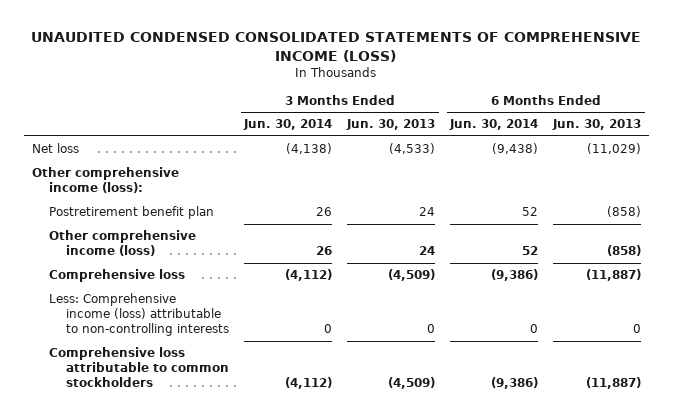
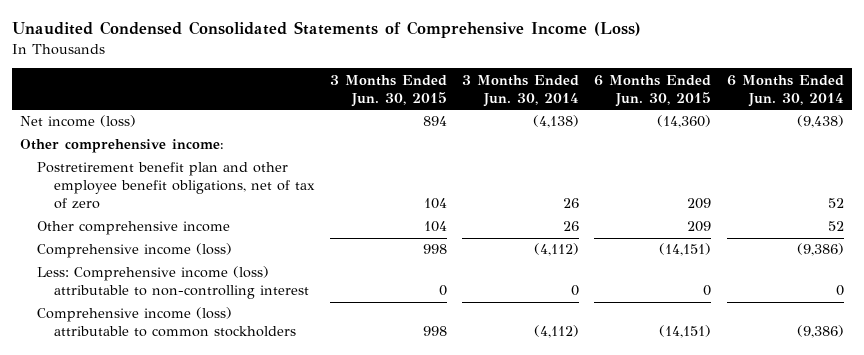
[31,32,642,62] UNAUDITED CONDENSED CONSOLIDATED STATEMENTS OF COMPREHENSIVE INCOME (LOSS) -> [11,21,641,39] Unaudited Condensed Consolidated Statements of Comprehensive Income (Loss)
[346,119,436,131] Jun. 30, 2013 -> none
[552,119,642,131] Jun. 30, 2013 -> none
none -> [329,74,447,107] 3 Months Ended Jun. 30, 2015
none -> [594,74,712,107] 6 Months Ended Jun. 30, 2015
[31,143,79,154] Net loss -> [19,115,136,128] Net income (loss)
[31,167,179,194] Other comprehensive income (loss): -> [19,139,224,154] Other comprehensive income:
[48,206,214,220] Postretirement benefit plan -> [36,162,316,210] Postretirement benefit plan and other employee benefit obligations, net of tax of zero
[48,230,196,257] Other comprehensive income (loss) -> [36,221,230,236] Other comprehensive income
[48,269,185,283] Comprehensive loss -> [36,243,232,259] Comprehensive income (loss)
[48,293,230,337] Less: Comprehensive income (loss) attributable to non-controlling interests -> [36,266,310,300] Less: Comprehensive income (loss) attributable to non-controlling interest
[48,347,230,388] Comprehensive loss attributable to common stockholders -> [36,307,297,338] Comprehensive income (loss) attributable to common stockholders

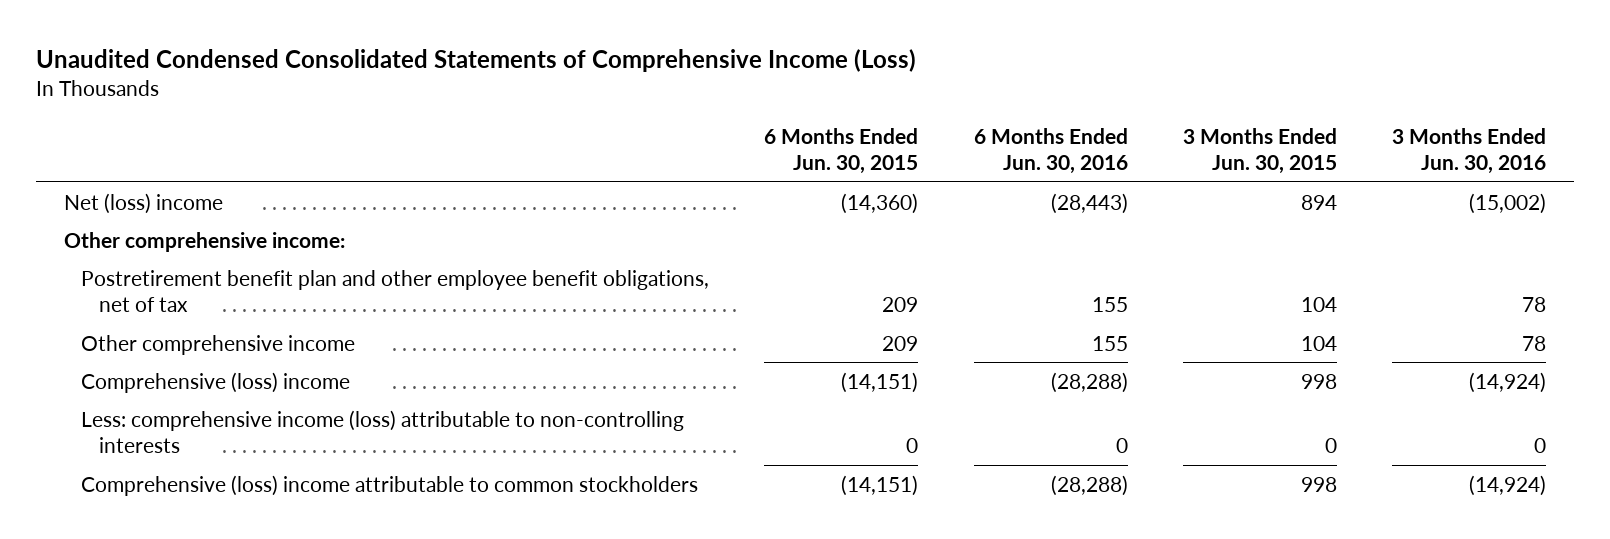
[461,74,579,107] 3 Months Ended Jun. 30, 2014 -> none
[726,74,844,107] 6 Months Ended Jun. 30, 2014 -> none
none -> [973,127,1128,175] 6 Months Ended Jun. 30, 2016
none -> [1392,127,1547,175] 3 Months Ended Jun. 30, 2016
[19,115,136,128] Net income (loss) -> [63,192,223,214] Net (loss) income
[36,162,316,210] Postretirement benefit plan and other employee benefit obligations, net of tax of zero -> [81,269,710,313] Postretirement benefit plan and other employee benefit obligations, net of tax
[36,243,232,259] Comprehensive income (loss) -> [81,371,351,393] Comprehensive (loss) income
[36,266,310,300] Less: Comprehensive income (loss) attributable to non-controlling interest -> [81,409,685,454] Less: comprehensive income (loss) attributable to non-controlling interests
[36,307,297,338] Comprehensive income (loss) attributable to common stockholders -> [81,474,699,496] Comprehensive (loss) income attributable to common stockholders

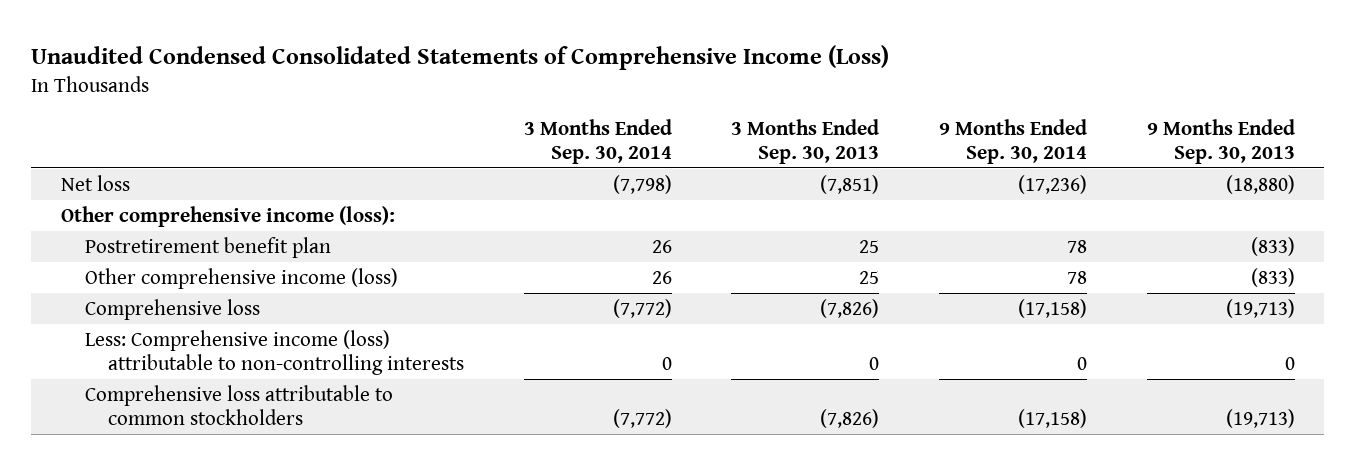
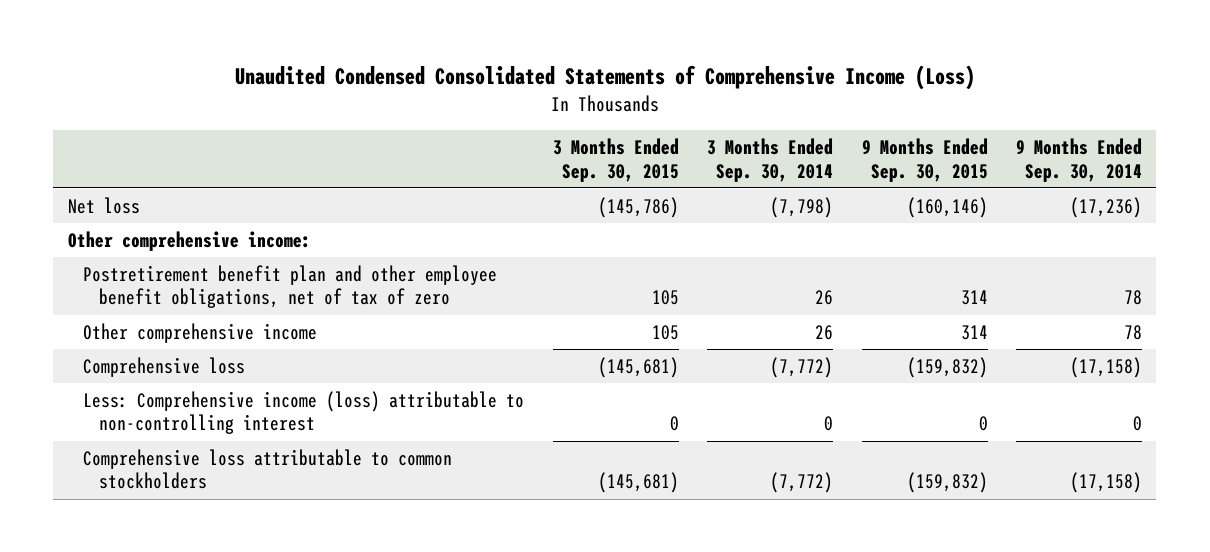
[731,118,880,164] 3 Months Ended Sep. 30, 2013 -> none
[1146,118,1295,164] 9 Months Ended Sep. 30, 2013 -> none
none -> [552,138,679,182] 3 Months Ended Sep. 30, 2015
none -> [861,138,988,182] 9 Months Ended Sep. 30, 2015
[61,205,396,227] Other comprehensive income (loss): -> [67,231,311,252] Other comprehensive income:
[84,236,331,258] Postretirement benefit plan -> [83,265,498,309] Postretirement benefit plan and other employee benefit obligations, net of tax of zero
[84,267,398,289] Other comprehensive income (loss) -> [83,323,318,344] Other comprehensive income
[84,329,464,375] Less: Comprehensive income (loss) attributable to non-controlling interests -> [83,391,525,435] Less: Comprehensive income (loss) attributable to non-controlling interest

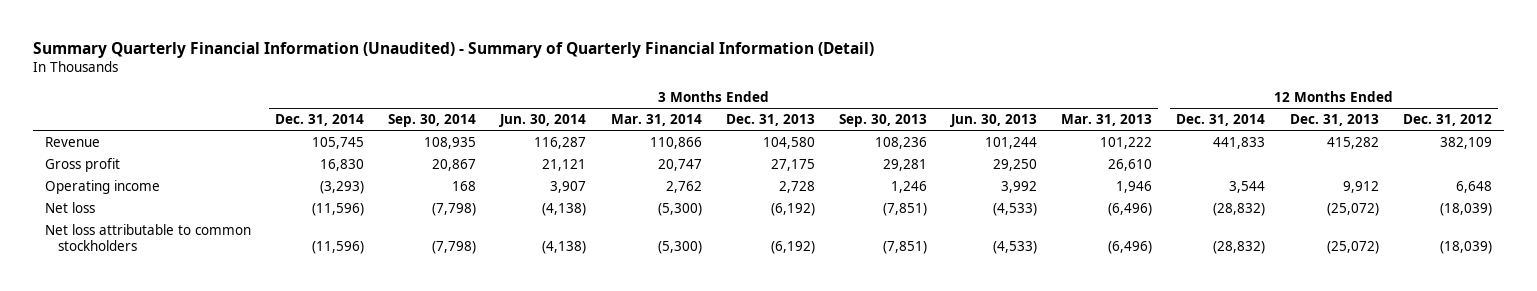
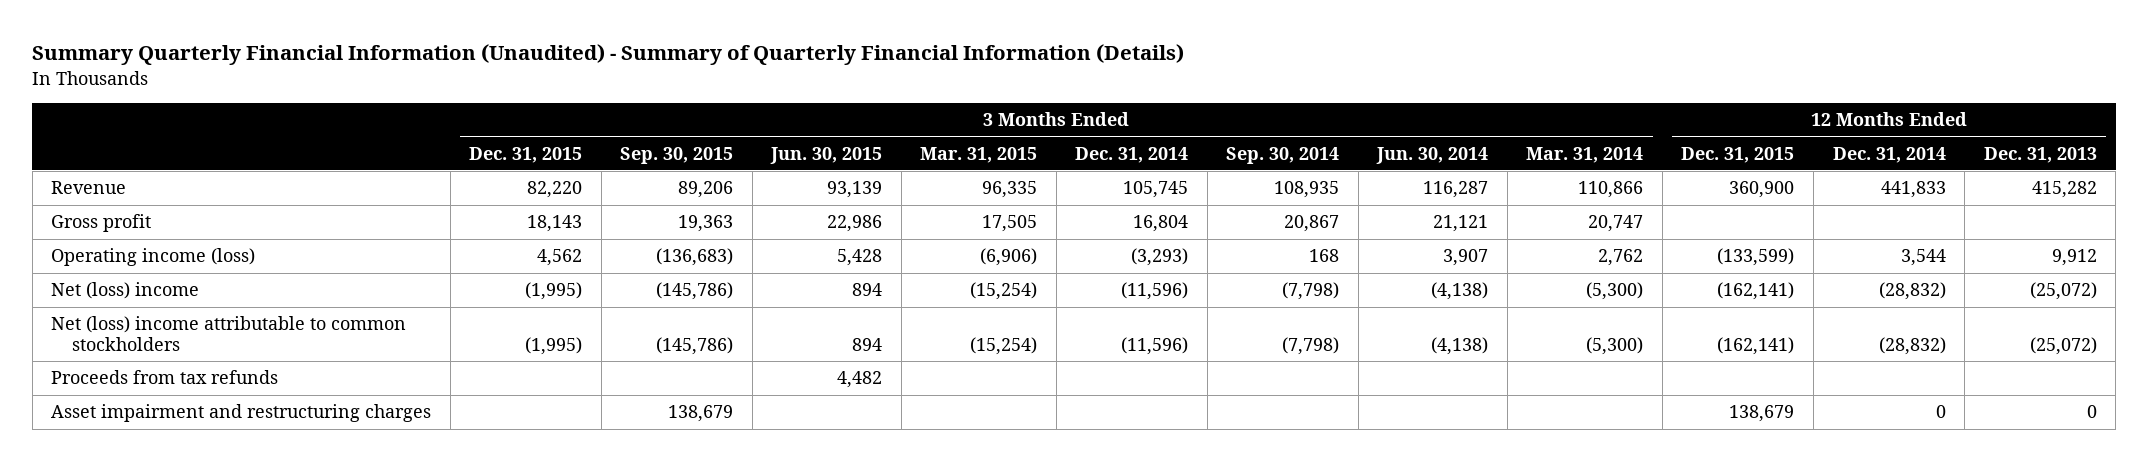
[32,41,874,58] Summary Quarterly Financial Information (Unaudited) - Summary of Quarterly Financial Information (Detail) -> [32,44,1185,66] Summary Quarterly Financial Information (Unaudited) - Summary of Quarterly Financial Information (Details)
[725,114,815,127] Dec. 31, 2013 -> none
[838,114,927,128] Sep. 30, 2013 -> none
[950,114,1038,128] Jun. 30, 2013 -> none
[1061,114,1153,127] Mar. 31, 2013 -> none
[1402,114,1492,127] Dec. 31, 2012 -> none
none -> [469,146,583,163] Dec. 31, 2015
none -> [620,146,734,164] Sep. 30, 2015
none -> [770,146,883,164] Jun. 30, 2015
none -> [920,146,1038,163] Mar. 31, 2015
none -> [1681,146,1795,163] Dec. 31, 2015
[320,158,365,171] 16,830 -> [1133,215,1189,233] 16,804
[44,179,160,194] Operating income -> [51,248,256,267] Operating income (loss)
[44,201,95,213] Net loss -> [51,282,200,300] Net (loss) income
[44,223,251,252] Net loss attributable to common stockholders -> [51,316,407,352] Net (loss) income attributable to common stockholders
none -> [51,370,279,385] Proceeds from tax refunds
none -> [51,404,432,423] Asset impairment and restructuring charges

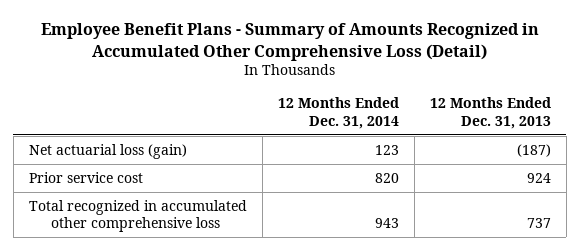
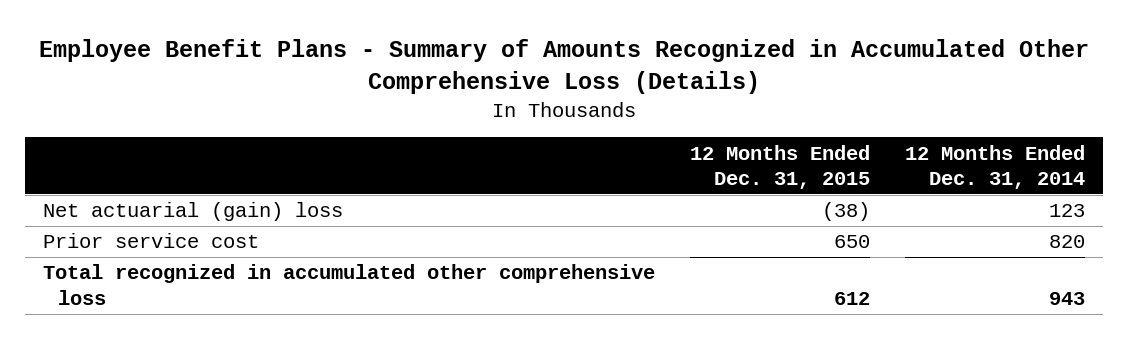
[40,22,539,61] Employee Benefit Plans - Summary of Amounts Recognized in Accumulated Other Comprehensive Loss (Detail) -> [38,38,1089,94] Employee Benefit Plans - Summary of Amounts Recognized in Accumulated Other Comprehensive Loss (Details)
[429,97,551,129] 12 Months Ended Dec. 31, 2013 -> none
none -> [689,144,870,190] 12 Months Ended Dec. 31, 2015
[28,143,187,159] Net actuarial loss (gain) -> [42,202,343,222] Net actuarial (gain) loss

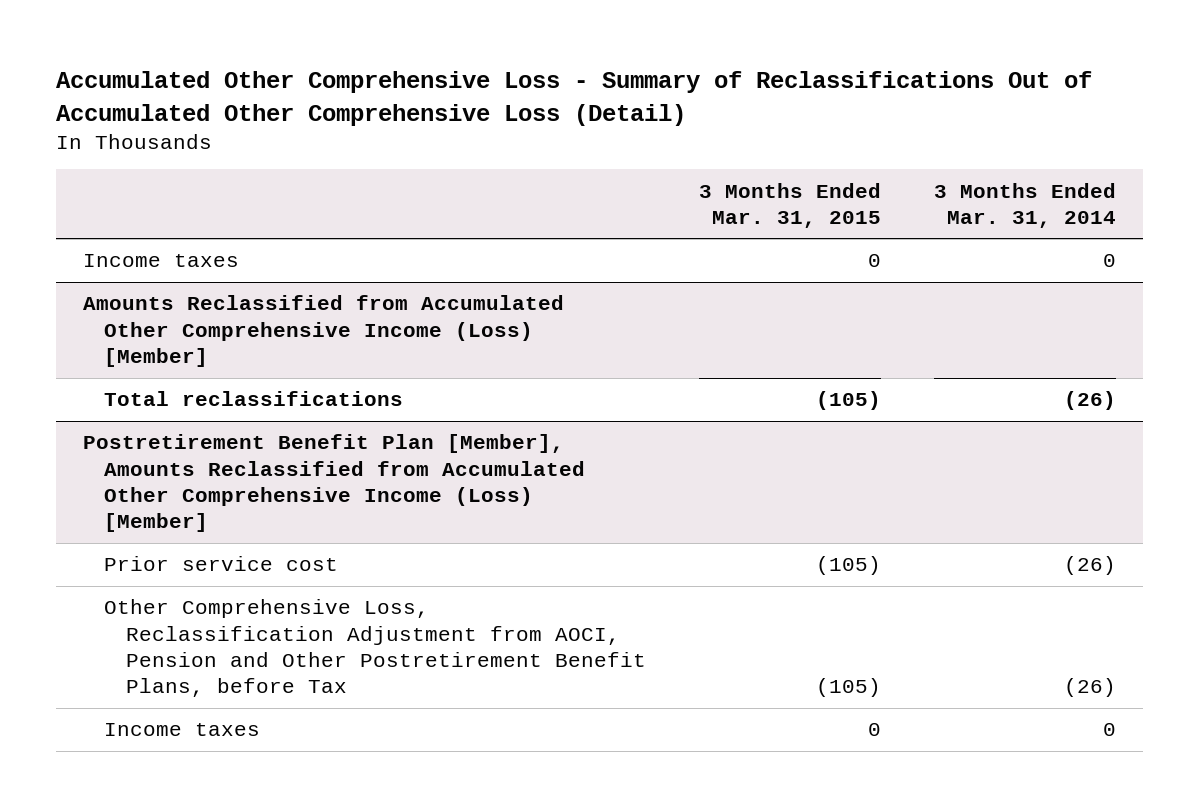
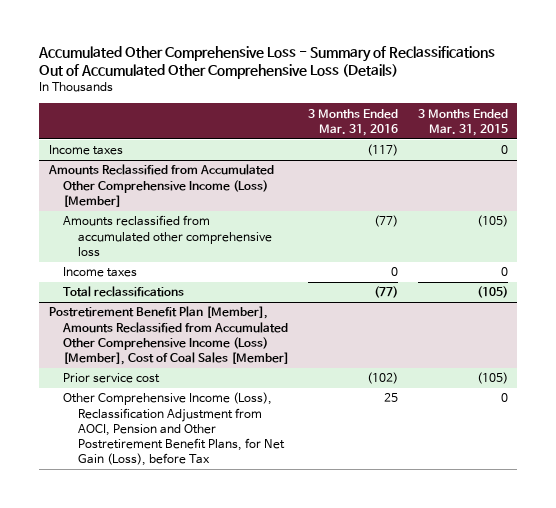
[56,71,1093,126] Accumulated Other Comprehensive Loss - Summary of Reclassifications Out of Accumulated Other Comprehensive Loss (Detail) -> [38,46,496,80] Accumulated Other Comprehensive Loss - Summary of Reclassifications Out of Accumulated Other Comprehensive Loss (Details)
[934,182,1117,228] 3 Months Ended Mar. 31, 2014 -> none
none -> [308,108,399,136] 3 Months Ended Mar. 31, 2016
none -> [63,215,272,257] Amounts reclassified from accumulated other comprehensive loss
none -> [63,267,138,278] Income taxes
[82,434,586,533] Postretirement Benefit Plan [Member], Amounts Reclassified from Accumulated Other Comprehensive Income (Loss) [Member] -> [48,306,290,366] Postretirement Benefit Plan [Member], Amounts Reclassified from Accumulated Other Comprehensive Income (Loss) [Member], Cost of Coal Sales [Member]
[104,723,261,737] Income taxes -> none
[104,599,646,698] Other Comprehensive Loss, Reclassification Adjustment from AOCI, Pension and Other Postretirement Benefit Plans, before Tax -> [63,392,285,467] Other Comprehensive Income (Loss), Reclassification Adjustment from AOCI, Pension and Other Postretirement Benefit Plans, for Net Gain (Loss), before Tax
[815,678,881,698] (105) -> [500,393,508,403] 0

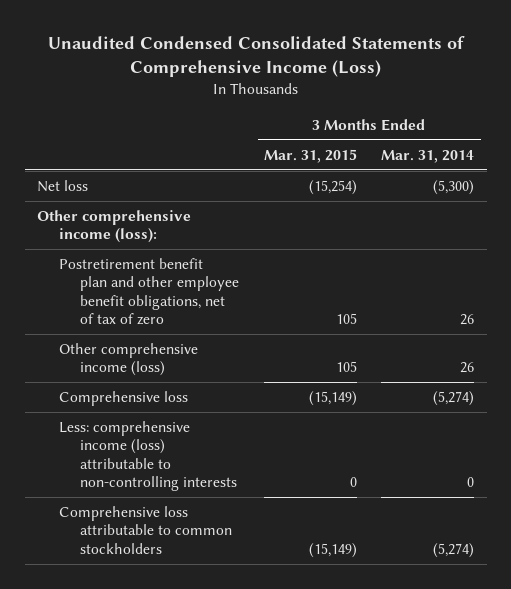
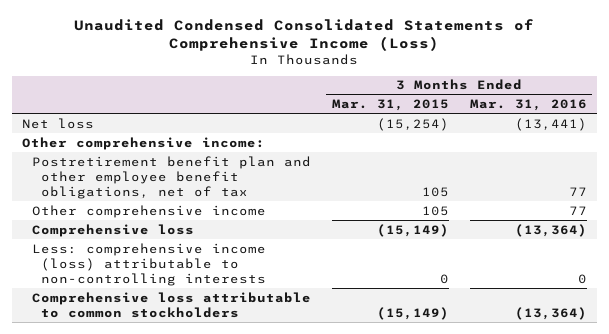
[381,149,475,163] Mar. 31, 2014 -> none
none -> [469,99,587,112] Mar. 31, 2016
[36,210,191,244] Other comprehensive income (loss): -> [22,136,266,150] Other comprehensive income:
[58,258,240,325] Postretirement benefit plan and other employee benefit obligations, net of tax of zero -> [31,155,311,199] Postretirement benefit plan and other employee benefit obligations, net of tax
[58,343,198,377] Other comprehensive income (loss) -> [31,204,266,218] Other comprehensive income

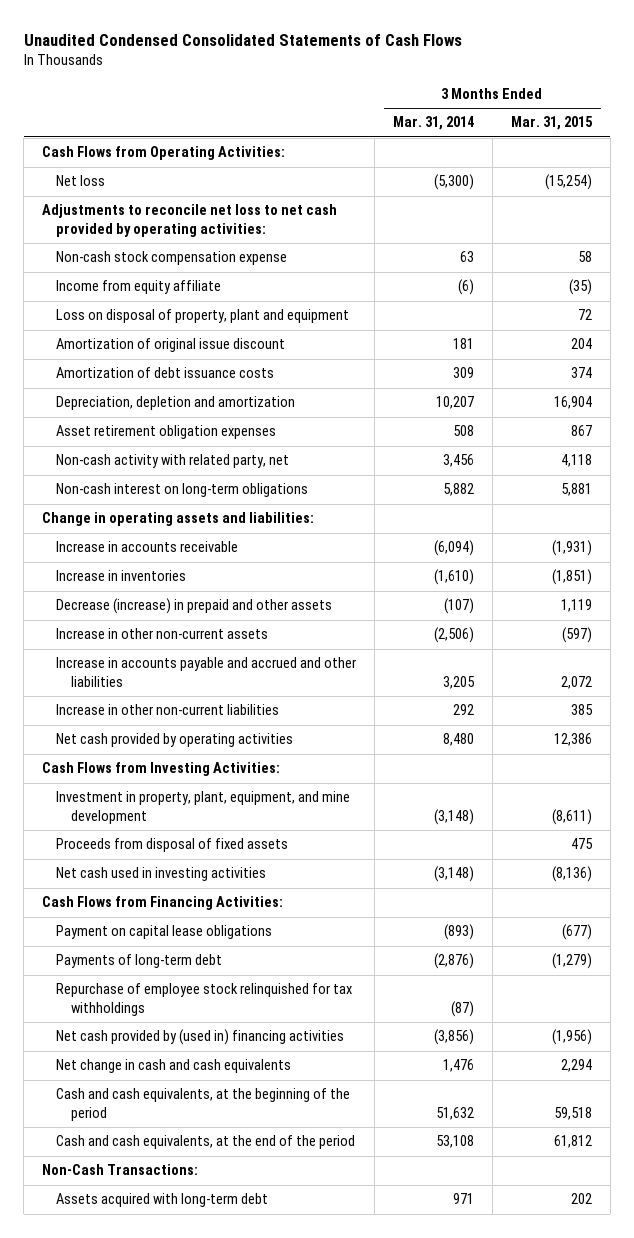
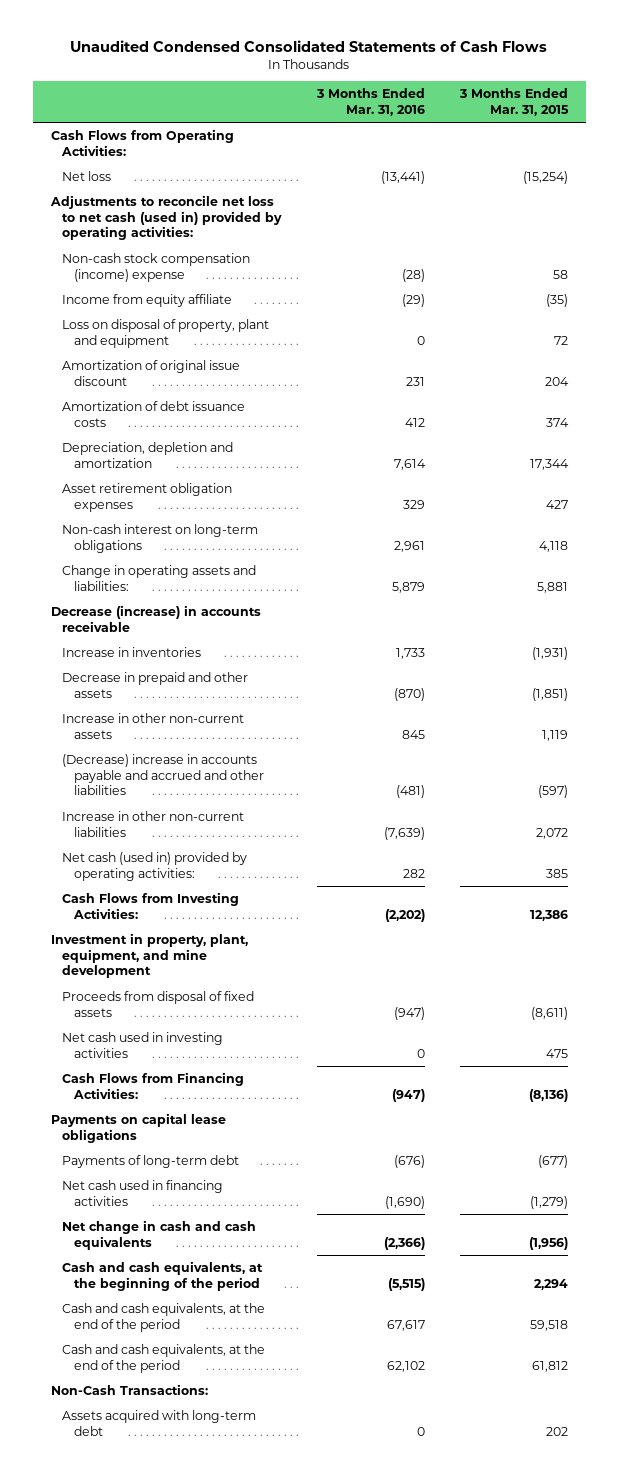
[393,116,475,131] Mar. 31, 2014 -> none
none -> [315,88,425,117] 3 Months Ended Mar. 31, 2016
[41,204,337,237] Adjustments to reconcile net loss to net cash provided by operating activities: -> [49,194,283,241] Adjustments to reconcile net loss to net cash (used in) provided by operating activities:
[56,251,288,266] Non-cash stock compensation expense -> [62,252,251,282] Non-cash stock compensation (income) expense
[56,983,353,1016] Repurchase of employee stock relinquished for tax withholdings -> none
[553,396,592,410] 16,904 -> [530,458,570,470] 17,344
[570,425,592,437] 867 -> [546,499,569,509] 427
[56,454,290,469] Non-cash activity with related party, net -> [62,523,259,553] Non-cash interest on long-term obligations
[56,483,309,498] Non-cash interest on long-term obligations -> [62,564,257,591] Change in operating assets and liabilities:
[41,512,314,527] Change in operating assets and liabilities: -> [50,604,261,632] Decrease (increase) in accounts receivable
[56,541,239,553] Increase in accounts receivable -> [62,646,202,657] Increase in inventories
[56,570,187,582] Increase in inventories -> [62,671,249,698] Decrease in prepaid and other assets
[56,598,333,615] Decrease (increase) in prepaid and other assets -> [62,712,245,739] Increase in other non-current assets
[56,628,269,640] Increase in other non-current assets -> [62,753,265,796] (Decrease) increase in accounts payable and accrued and other liabilities
[56,657,357,687] Increase in accounts payable and accrued and other liabilities -> [62,810,245,837] Increase in other non-current liabilities
[56,704,280,716] Increase in other non-current liabilities -> [62,851,248,881] Net cash (used in) provided by operating activities:
[56,733,294,748] Net cash provided by operating activities -> [62,891,240,919] Cash Flows from Investing Activities:
[41,762,280,777] Cash Flows from Investing Activities: -> [50,932,248,979] Investment in property, plant, equipment, and mine development
[56,791,351,824] Investment in property, plant, equipment, and mine development -> [62,990,255,1017] Proceeds from disposal of fixed assets
[56,838,289,853] Proceeds from disposal of fixed assets -> [62,1031,224,1058] Net cash used in investing activities
[56,867,267,882] Net cash used in investing activities -> [62,1071,245,1099] Cash Flows from Financing Activities:
[41,896,283,911] Cash Flows from Financing Activities: -> [50,1112,226,1143] Payments on capital lease obligations
[56,925,273,940] Payment on capital lease obligations -> [62,1154,240,1168] Payments of long-term debt
[56,954,223,969] Payments of long-term debt -> [62,1179,224,1206] Net cash used in financing activities
[56,1029,345,1046] Net cash provided by (used in) financing activities -> [62,1219,257,1250] Net change in cash and cash equivalents
[56,1059,292,1074] Net change in cash and cash equivalents -> [62,1260,264,1291] Cash and cash equivalents, at the beginning of the period
[56,1088,351,1121] Cash and cash equivalents, at the beginning of the period -> [62,1302,266,1332] Cash and cash equivalents, at the end of the period

